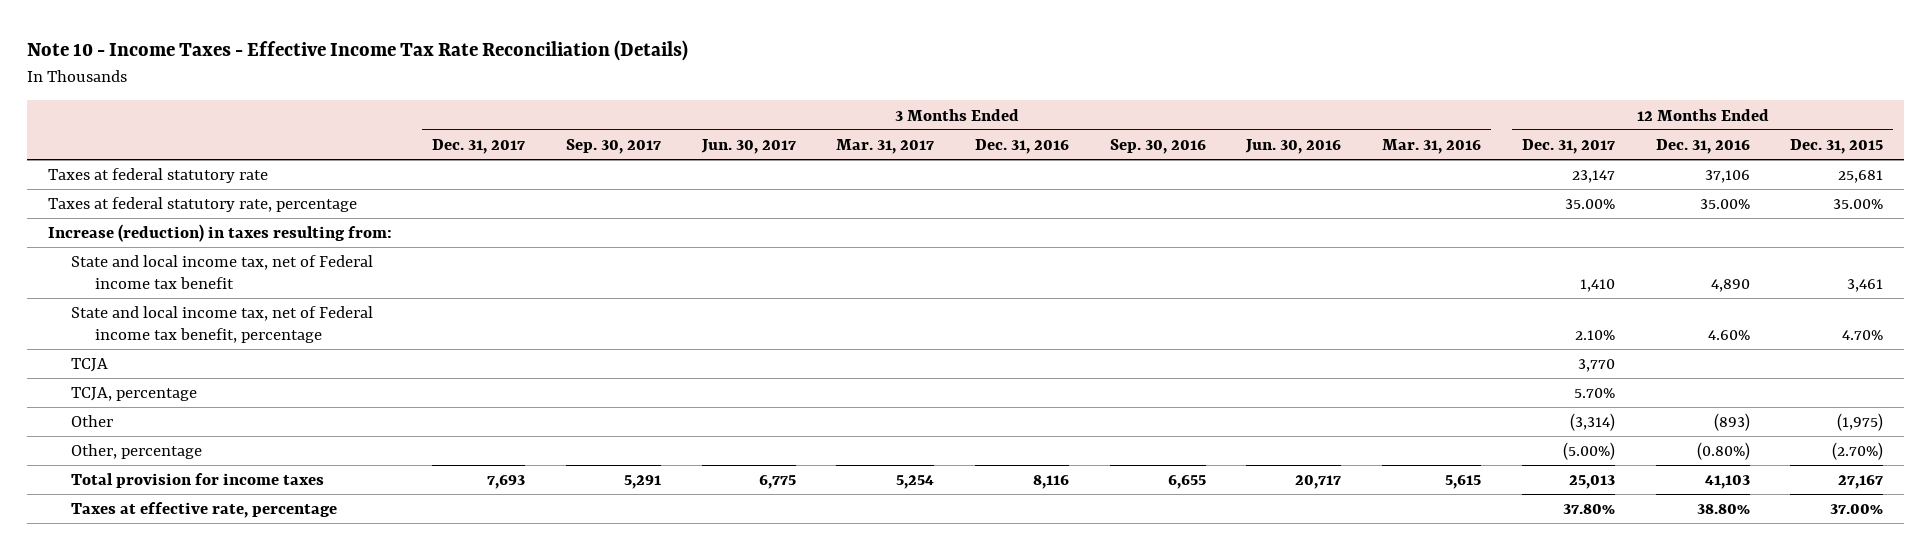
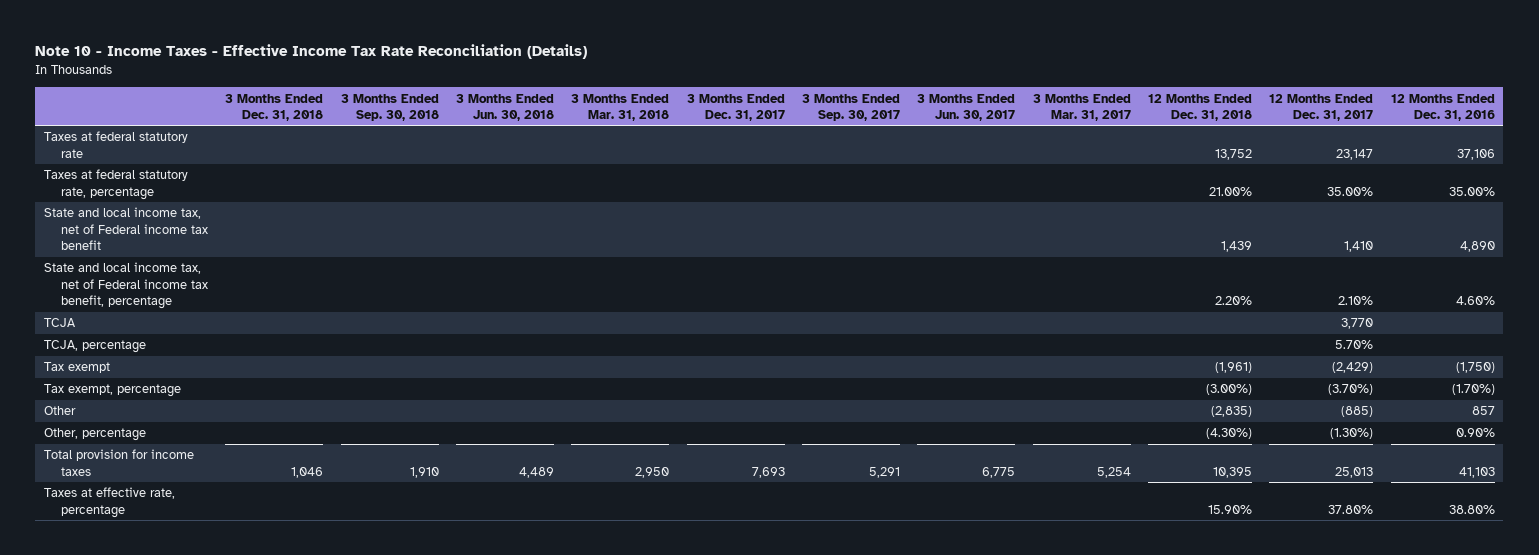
[975,138,1070,154] Dec. 31, 2016 -> none
[1109,138,1206,154] Sep. 30, 2016 -> none
[1245,138,1342,154] Jun. 30, 2016 -> none
[1382,138,1482,154] Mar. 31, 2016 -> none
[1790,138,1884,154] Dec. 31, 2015 -> none
none -> [225,93,324,122] 3 Months Ended Dec. 31, 2018
none -> [340,93,439,122] 3 Months Ended Sep. 30, 2018
none -> [455,93,554,122] 3 Months Ended Jun. 30, 2018
none -> [571,93,670,122] 3 Months Ended Mar. 31, 2018
none -> [1148,93,1253,122] 12 Months Ended Dec. 31, 2018
[47,224,392,243] Increase (reduction) in taxes resulting from: -> none
none -> [44,362,111,374] Tax exempt
none -> [44,384,182,398] Tax exempt, percentage
[1569,413,1615,432] (3,314) -> [1341,406,1374,418] (885)
[1713,413,1750,432] (893) -> [1471,406,1495,416] 857
[1562,442,1615,461] (5.00%) -> [1330,428,1374,440] (1.30%)
[1696,442,1750,461] (0.80%) -> [1455,428,1495,438] 0.90%

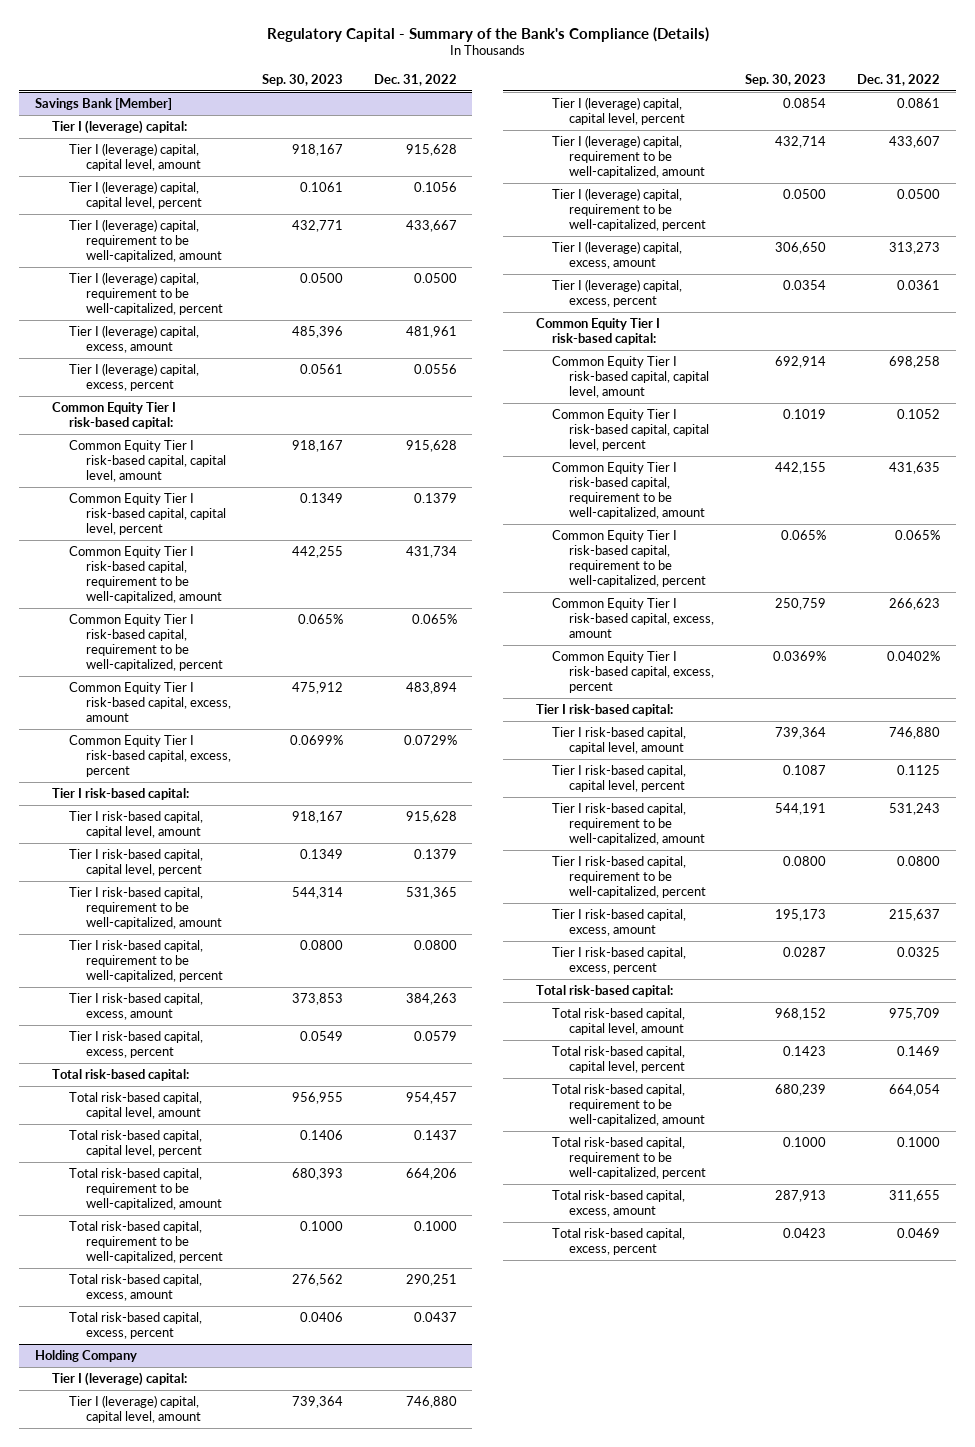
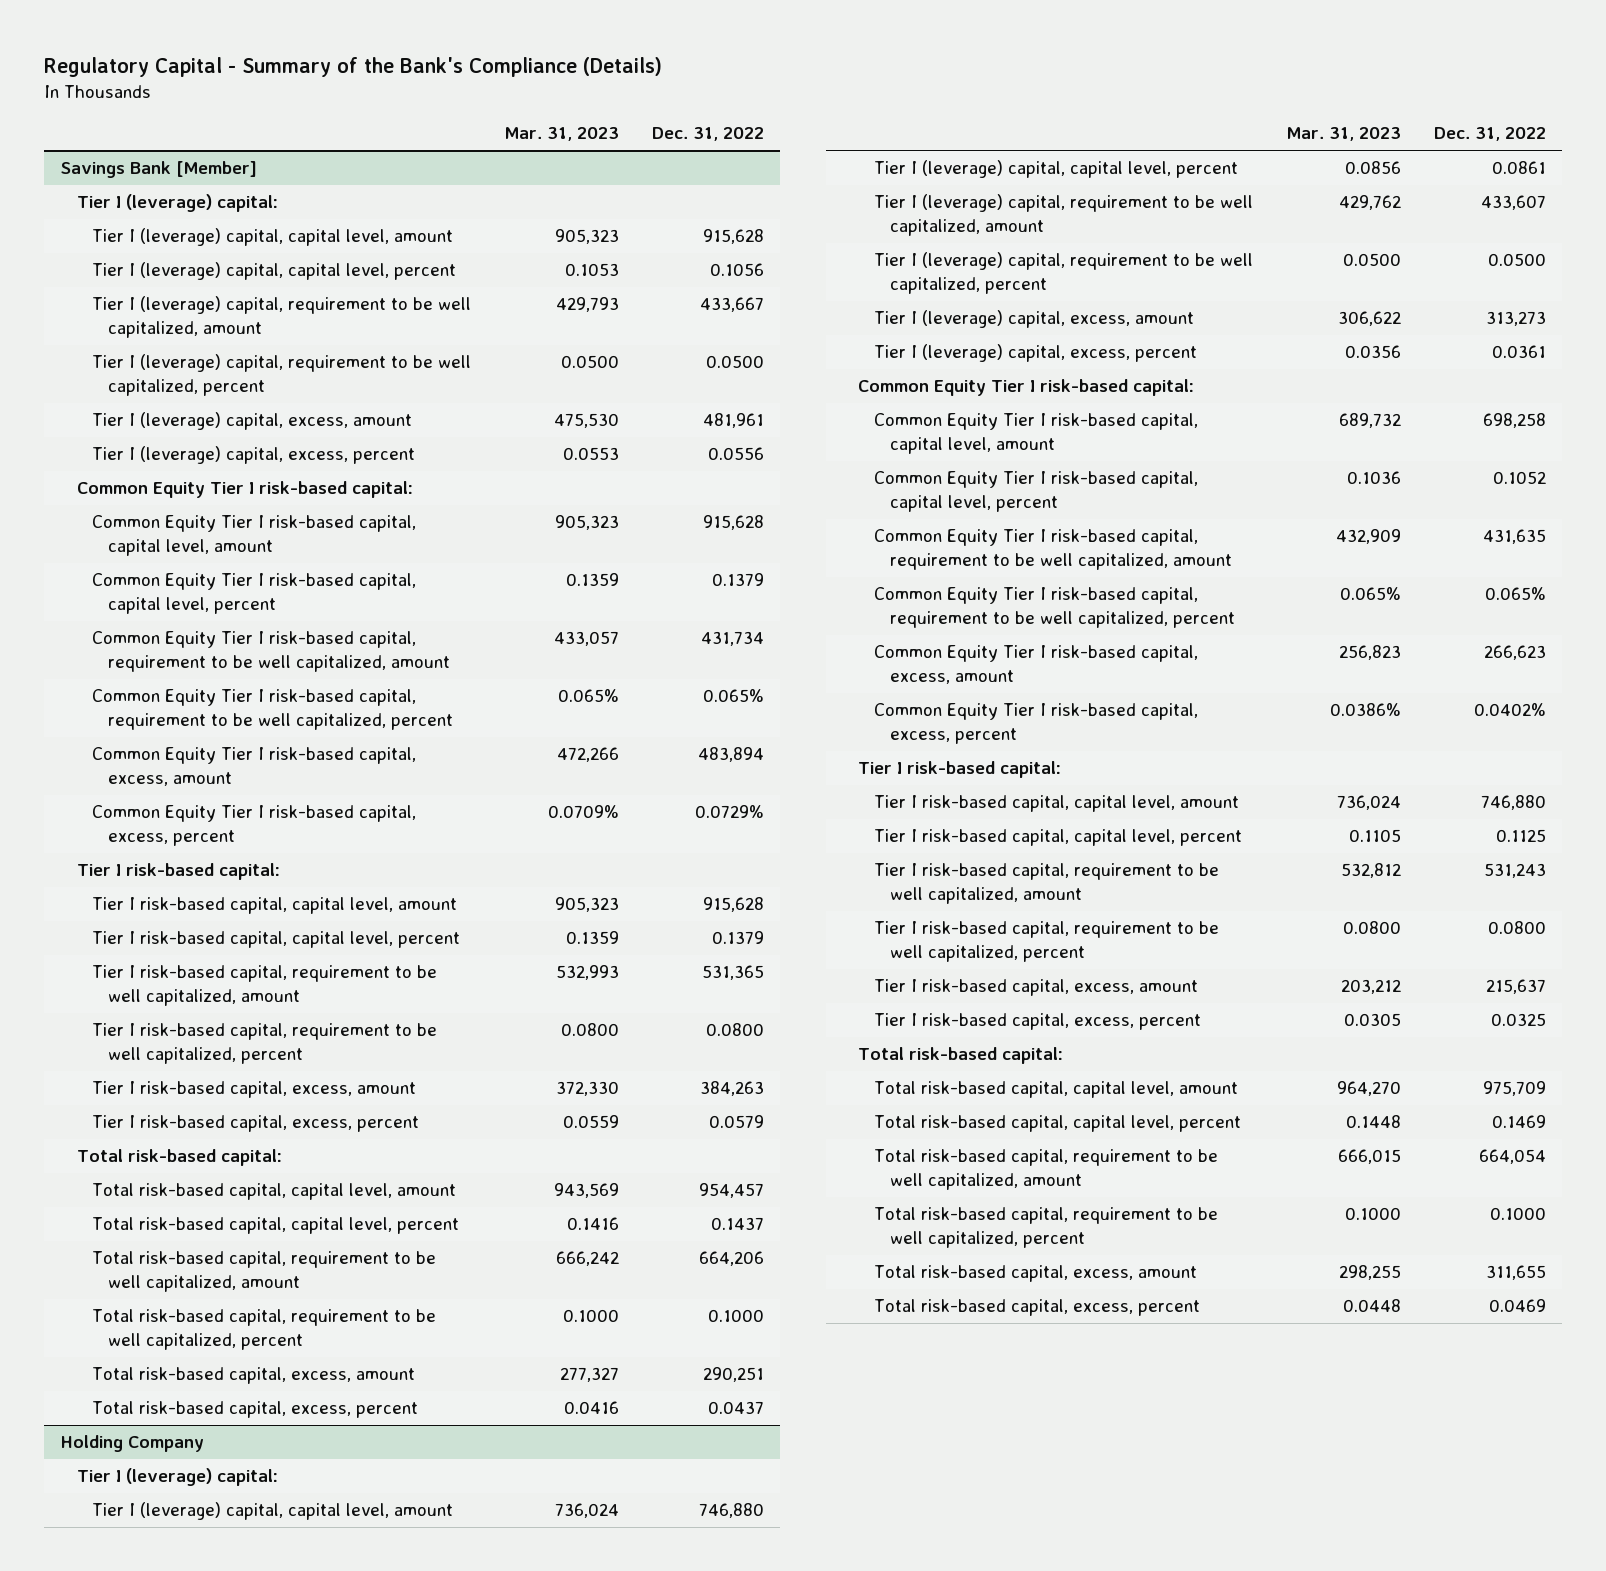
[261,73,343,86] Sep. 30, 2023 -> none
none -> [504,127,620,142] Mar. 31, 2023
[68,218,222,262] Tier I (leverage) capital, requirement to be well-capitalized, amount -> [92,296,472,338] Tier I (leverage) capital, requirement to be well capitalized, amount
[68,271,223,315] Tier I (leverage) capital, requirement to be well-capitalized, percent -> [92,354,472,396] Tier I (leverage) capital, requirement to be well capitalized, percent
[68,545,222,604] Common Equity Tier I risk-based capital, requirement to be well-capitalized, amount -> [92,631,451,672] Common Equity Tier I risk-based capital, requirement to be well capitalized, amount
[68,613,223,672] Common Equity Tier I risk-based capital, requirement to be well-capitalized, percent -> [92,689,454,730] Common Equity Tier I risk-based capital, requirement to be well capitalized, percent
[68,886,222,929] Tier I risk-based capital, requirement to be well-capitalized, amount -> [92,965,438,1006] Tier I risk-based capital, requirement to be well capitalized, amount
[68,939,223,982] Tier I risk-based capital, requirement to be well-capitalized, percent -> [92,1023,438,1064] Tier I risk-based capital, requirement to be well capitalized, percent
[68,1167,222,1210] Total risk-based capital, requirement to be well-capitalized, amount -> [92,1251,437,1292] Total risk-based capital, requirement to be well capitalized, amount
[68,1220,223,1263] Total risk-based capital, requirement to be well-capitalized, percent -> [92,1309,437,1350] Total risk-based capital, requirement to be well capitalized, percent
[552,134,706,178] Tier I (leverage) capital, requirement to be well-capitalized, amount -> [874,194,1254,236] Tier I (leverage) capital, requirement to be well capitalized, amount
[552,187,707,231] Tier I (leverage) capital, requirement to be well-capitalized, percent -> [874,252,1254,294] Tier I (leverage) capital, requirement to be well capitalized, percent
[552,461,706,520] Common Equity Tier I risk-based capital, requirement to be well-capitalized, amount -> [874,529,1233,570] Common Equity Tier I risk-based capital, requirement to be well capitalized, amount
[552,529,707,588] Common Equity Tier I risk-based capital, requirement to be well-capitalized, percent -> [874,587,1236,628] Common Equity Tier I risk-based capital, requirement to be well capitalized, percent
[552,802,706,845] Tier I risk-based capital, requirement to be well-capitalized, amount -> [874,863,1220,904] Tier I risk-based capital, requirement to be well capitalized, amount
[552,855,707,898] Tier I risk-based capital, requirement to be well-capitalized, percent -> [874,921,1220,962] Tier I risk-based capital, requirement to be well capitalized, percent
[552,1083,706,1126] Total risk-based capital, requirement to be well-capitalized, amount -> [874,1149,1219,1190] Total risk-based capital, requirement to be well capitalized, amount
[552,1136,707,1179] Total risk-based capital, requirement to be well-capitalized, percent -> [874,1207,1219,1248] Total risk-based capital, requirement to be well capitalized, percent

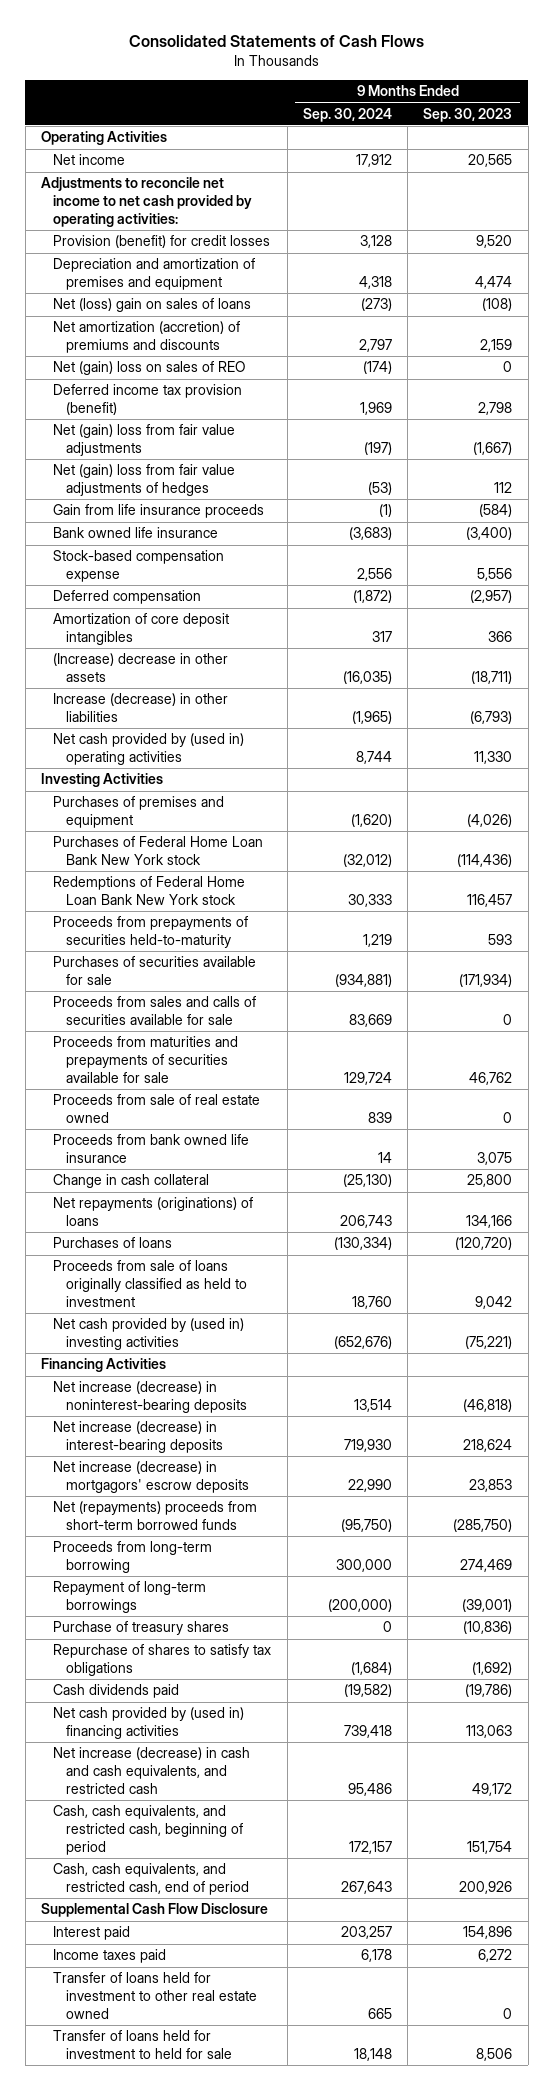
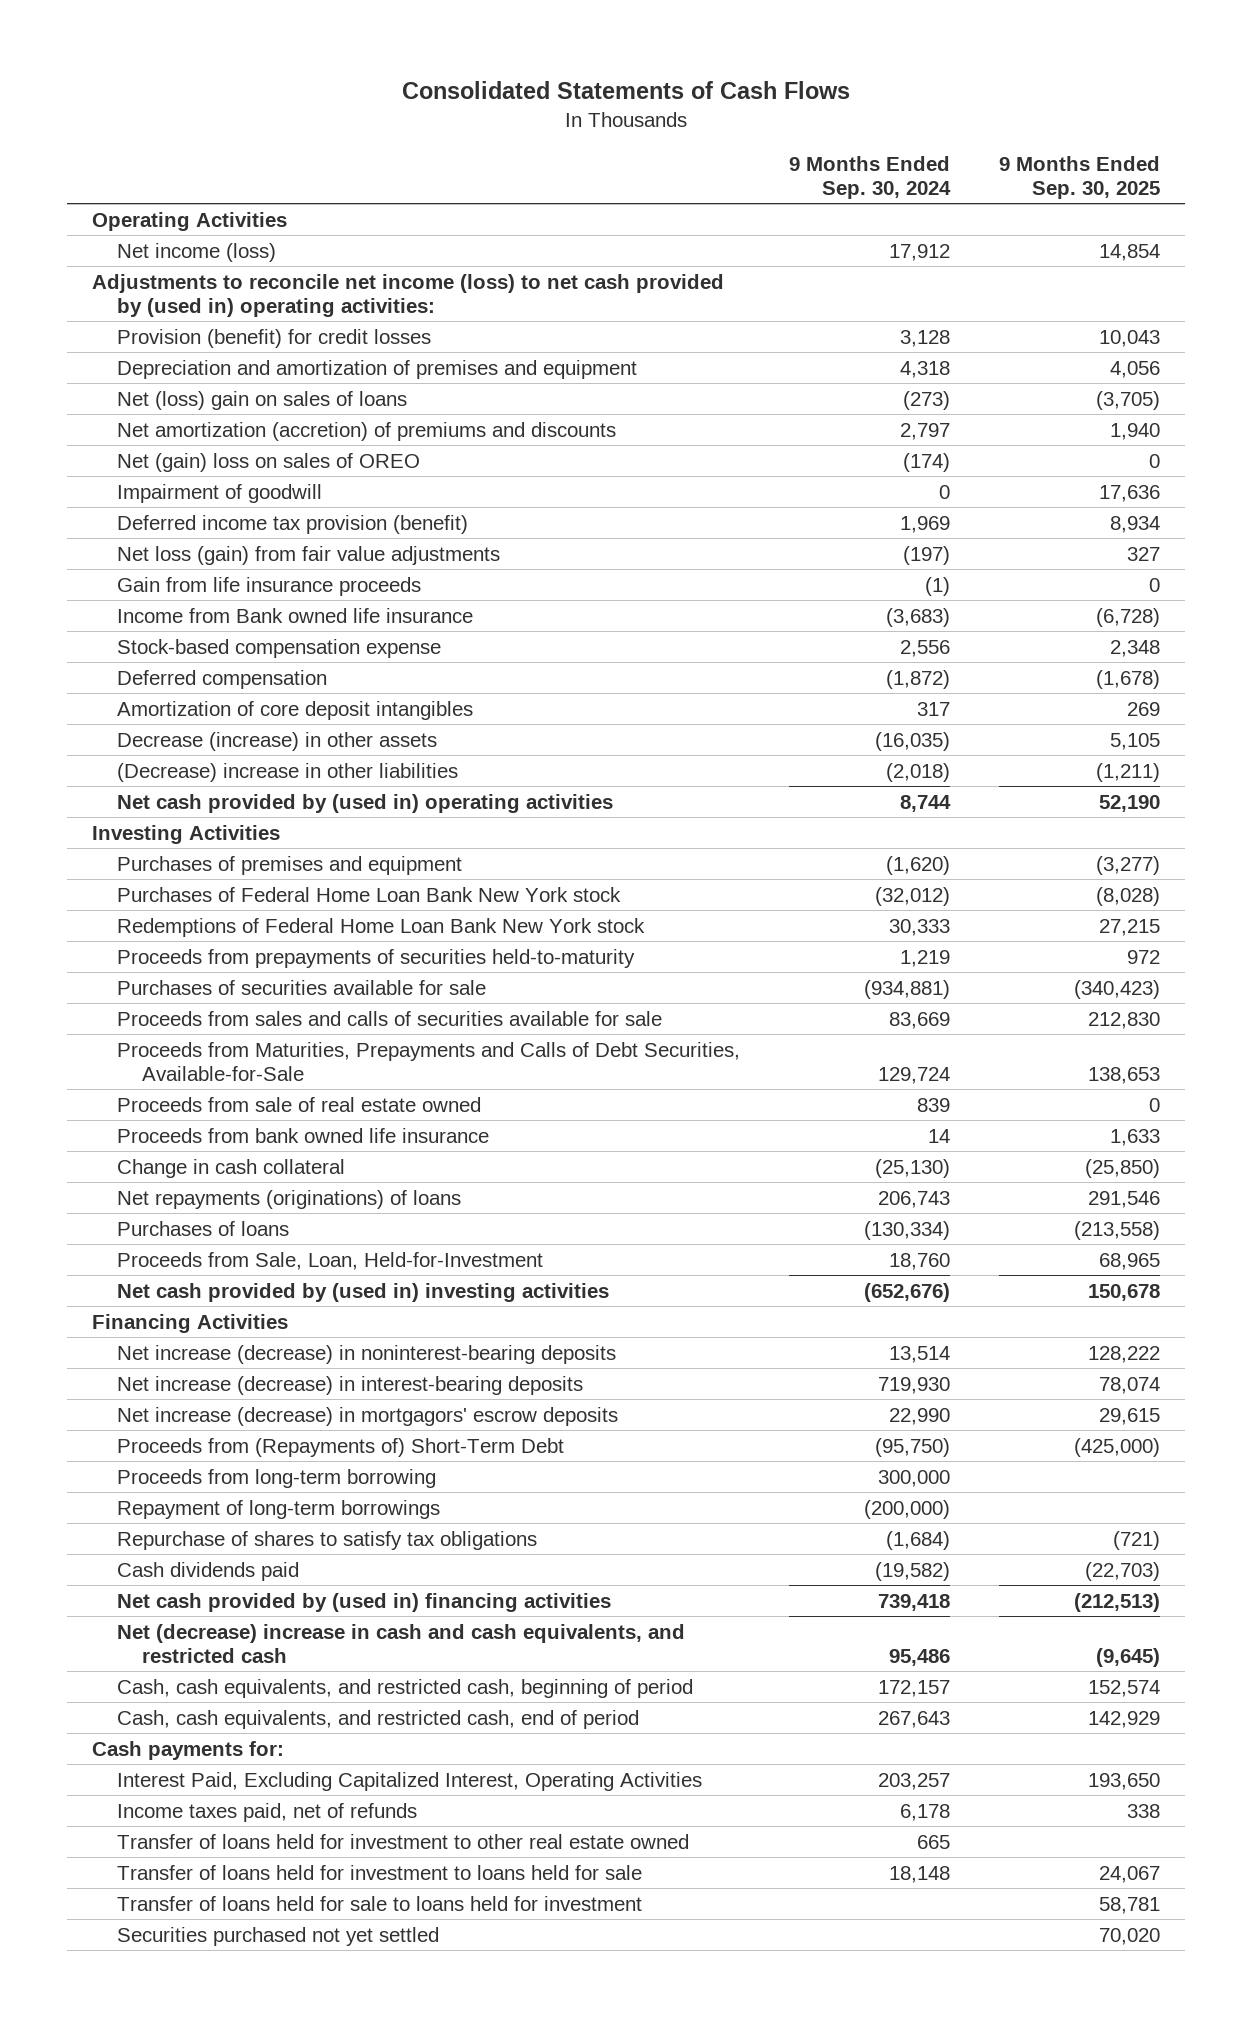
[423,107,513,122] Sep. 30, 2023 -> none
none -> [999,155,1161,199] 9 Months Ended Sep. 30, 2025
[53,154,126,166] Net income -> [116,242,276,262] Net income (loss)
[40,177,253,228] Adjustments to reconcile net income to net cash provided by operating activities: -> [92,273,725,317] Adjustments to reconcile net income (loss) to net cash provided by (used in) operating activities:
[53,361,246,376] Net (gain) loss on sales of REO -> [116,452,420,472] Net (gain) loss on sales of OREO
none -> [116,483,322,503] Impairment of goodwill
[53,464,236,497] Net (gain) loss from fair value adjustments of hedges -> none
[53,424,236,457] Net (gain) loss from fair value adjustments -> [116,545,500,565] Net loss (gain) from fair value adjustments
[53,527,219,539] Bank owned life insurance -> [116,607,473,623] Income from Bank owned life insurance
[53,653,229,683] (Increase) decrease in other assets -> [116,731,437,751] Decrease (increase) in other assets
[53,693,229,723] Increase (decrease) in other liabilities -> [116,762,458,782] (Decrease) increase in other liabilities
[351,711,392,725] (1,965) -> [886,762,951,782] (2,018)
[53,1036,239,1084] Proceeds from maturities and prepayments of securities available for sale -> [116,1041,740,1081] Proceeds from Maturities, Prepayments and Calls of Debt Securities, Available-for-Sale
[53,1260,247,1308] Proceeds from sale of loans originally classified as held to investment -> [116,1251,543,1270] Proceeds from Sale, Loan, Held-for-Investment
[53,1501,258,1531] Net (repayments) proceeds from short-term borrowed funds -> [116,1437,564,1457] Proceeds from (Repayments of) Short-Term Debt
[53,1621,230,1636] Purchase of treasury shares -> none
[53,1747,251,1795] Net increase (decrease) in cash and cash equivalents, and restricted cash -> [116,1623,685,1663] Net (decrease) increase in cash and cash equivalents, and restricted cash
[40,1903,268,1918] Supplemental Cash Flow Disclosure -> none
none -> [92,1740,285,1760] Cash payments for:
[53,1926,131,1941] Interest paid -> [116,1771,702,1791] Interest Paid, Excluding Capitalized Interest, Operating Activities
[53,1949,167,1964] Income taxes paid -> [116,1802,417,1822] Income taxes paid, net of refunds
[53,2030,232,2060] Transfer of loans held for investment to held for sale -> [116,1864,642,1880] Transfer of loans held for investment to loans held for sale
none -> [116,1895,642,1911] Transfer of loans held for sale to loans held for investment
none -> [116,1926,439,1946] Securities purchased not yet settled

